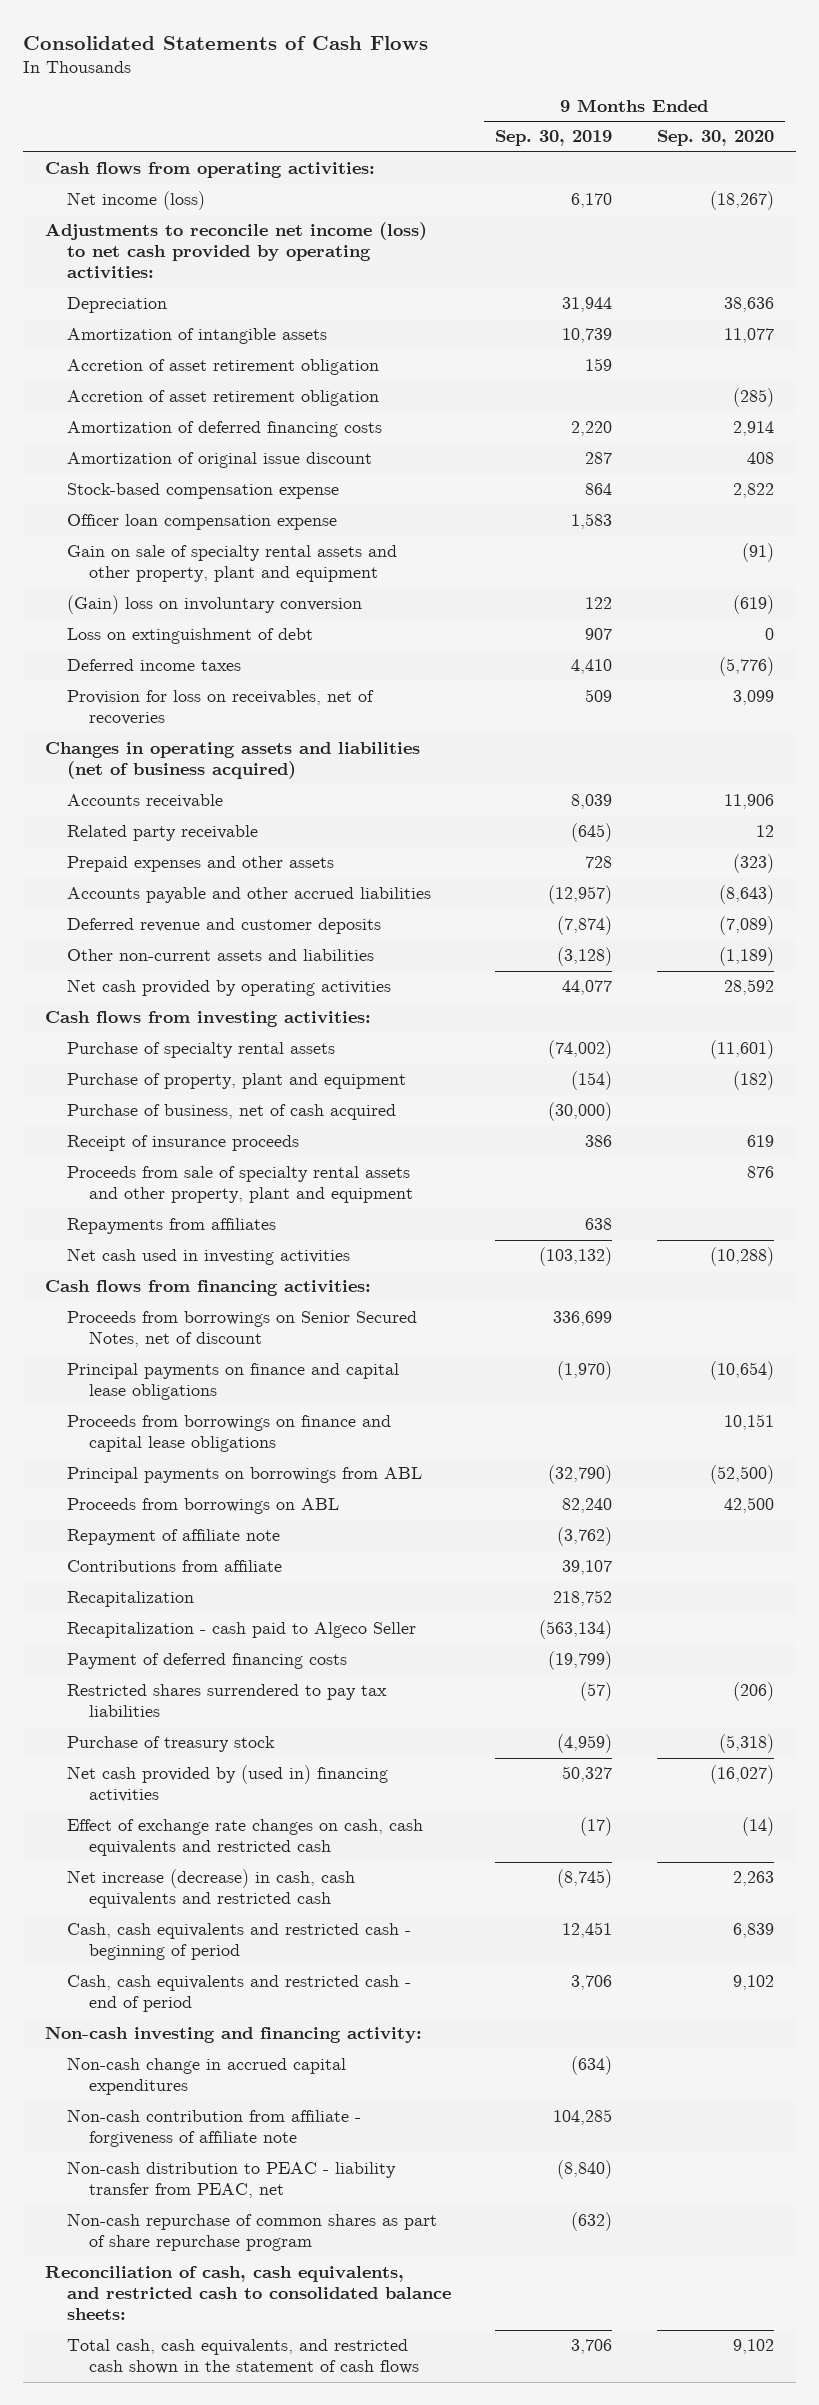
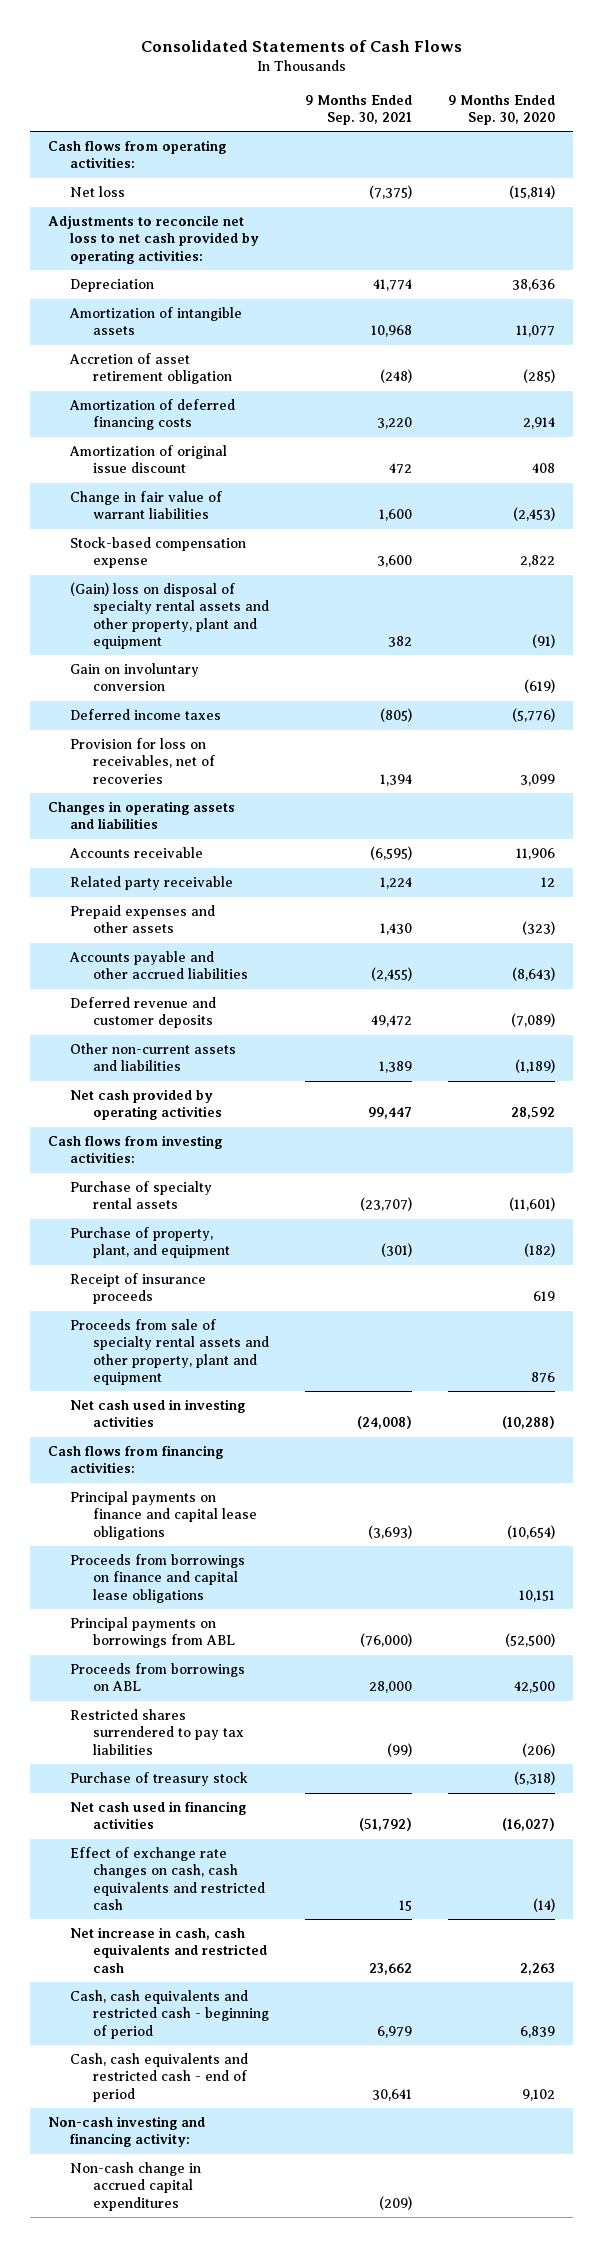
[495,130,613,147] Sep. 30, 2019 -> none
none -> [304,94,412,125] 9 Months Ended Sep. 30, 2021
[67,191,206,211] Net income (loss) -> [70,186,126,198] Net loss
[709,191,774,211] (18,267) -> [508,185,555,200] (15,814)
[44,222,427,280] Adjustments to reconcile net income (loss) to net cash provided by operating activities: -> [48,215,260,264] Adjustments to reconcile net loss to net cash provided by operating activities:
[67,359,380,376] Accretion of asset retirement obligation -> none
none -> [70,491,223,520] Change in fair value of warrant liabilities
[67,514,338,531] Officer loan compensation expense -> none
[67,628,314,645] Loss on extinguishment of debt -> none
[67,545,398,583] Gain on sale of specialty rental assets and other property, plant and equipment -> [70,582,269,650] (Gain) loss on disposal of specialty rental assets and other property, plant and equipment
[67,595,363,615] (Gain) loss on involuntary conversion -> [70,663,200,692] Gain on involuntary conversion
[44,742,420,780] Changes in operating assets and liabilities (net of business acquired) -> [48,801,236,830] Changes in operating assets and liabilities
[67,1104,397,1121] Purchase of business, net of cash acquired -> none
[67,1073,407,1090] Purchase of property, plant and equipment -> [70,1227,230,1259] Purchase of property, plant, and equipment
[67,1218,277,1235] Repayments from affiliates -> none
[67,1311,418,1348] Proceeds from borrowings on Senior Secured Notes, net of discount -> none
[67,1529,281,1546] Repayment of affiliate note -> none
[67,1560,283,1573] Contributions from affiliate -> none
[67,1591,195,1608] Recapitalization -> none
[67,1622,417,1639] Recapitalization - cash paid to Algeco Seller -> none
[67,1653,348,1670] Payment of deferred financing costs -> none
[67,1765,389,1803] Net cash provided by (used in) financing activities -> [70,1801,247,1830] Net cash used in financing activities
[67,1869,356,1909] Net increase (decrease) in cash, cash equivalents and restricted cash -> [70,1927,267,1973] Net increase in cash, cash equivalents and restricted cash
[67,2109,362,2148] Non-cash contribution from affiliate - forgiveness of affiliate note -> none
[67,2161,397,2199] Non-cash distribution to PEAC - liability transfer from PEAC, net -> none
[67,2213,438,2252] Non-cash repurchase of common shares as part of share repurchase program -> none
[44,2266,452,2321] Reconciliation of cash, cash equivalents, and restricted cash to consolidated balance sheets: -> none
[67,2339,420,2375] Total cash, cash equivalents, and restricted cash shown in the statement of cash flows -> none

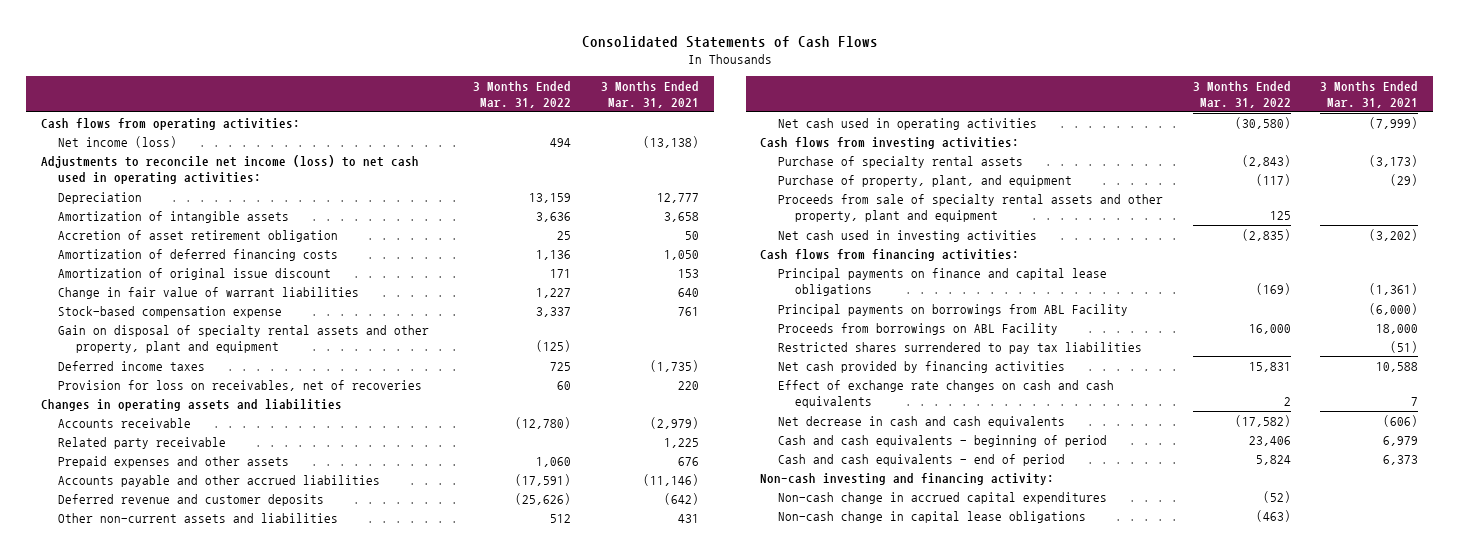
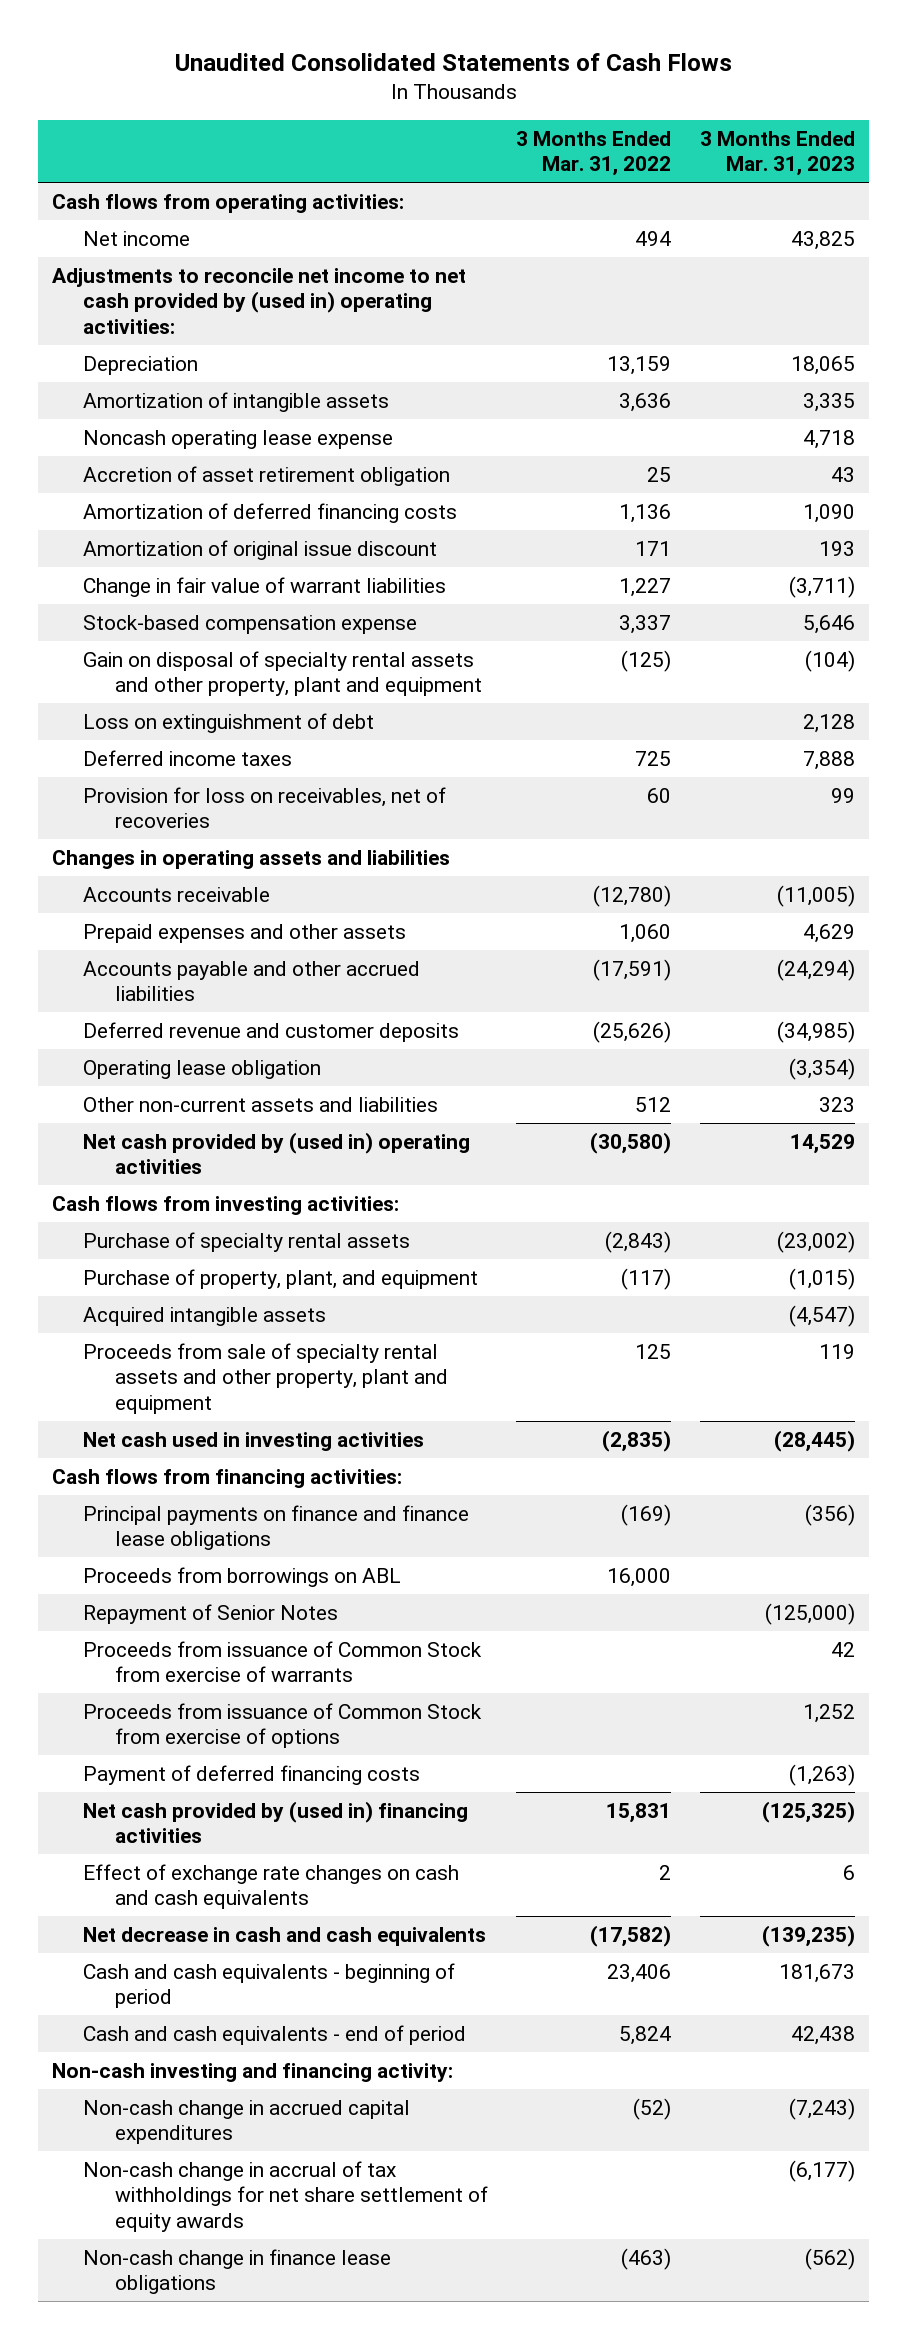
[581,35,878,48] Consolidated Statements of Cash Flows -> [174,52,732,71] Unaudited Consolidated Statements of Cash Flows
[600,80,699,109] 3 Months Ended Mar. 31, 2021 -> none
none -> [700,130,856,177] 3 Months Ended Mar. 31, 2023
[58,135,178,148] Net income (loss) -> [83,230,191,246] Net income
[40,154,419,185] Adjustments to reconcile net income (loss) to net cash used in operating activities: -> [52,267,467,334] Adjustments to reconcile net income to net cash provided by (used in) operating activities:
none -> [83,429,394,449] Noncash operating lease expense
none -> [83,712,375,733] Loss on extinguishment of debt
[58,436,227,449] Related party receivable -> none
none -> [83,1059,322,1079] Operating lease obligation
[777,117,1037,130] Net cash used in operating activities -> [83,1131,471,1175] Net cash provided by (used in) operating activities
none -> [83,1306,327,1326] Acquired intangible assets
[777,303,1128,316] Principal payments on borrowings from ABL Facility -> none
[777,341,1142,354] Restricted shares surrendered to pay tax liabilities -> none
[777,267,1107,297] Principal payments on finance and capital lease obligations -> [83,1504,470,1551] Principal payments on finance and finance lease obligations
[777,322,1058,335] Proceeds from borrowings on ABL Facility -> [83,1566,402,1587] Proceeds from borrowings on ABL
none -> [83,1603,339,1624] Repayment of Senior Notes
none -> [83,1640,483,1683] Proceeds from issuance of Common Stock from exercise of warrants
none -> [83,1702,483,1749] Proceeds from issuance of Common Stock from exercise of options
none -> [83,1764,421,1785] Payment of deferred financing costs
[777,360,1065,373] Net cash provided by financing activities -> [83,1800,469,1844] Net cash provided by (used in) financing activities
none -> [83,2160,488,2232] Non-cash change in accrual of tax withholdings for net share settlement of equity awards
[777,510,1086,523] Non-cash change in capital lease obligations -> [83,2248,392,2295] Non-cash change in finance lease obligations

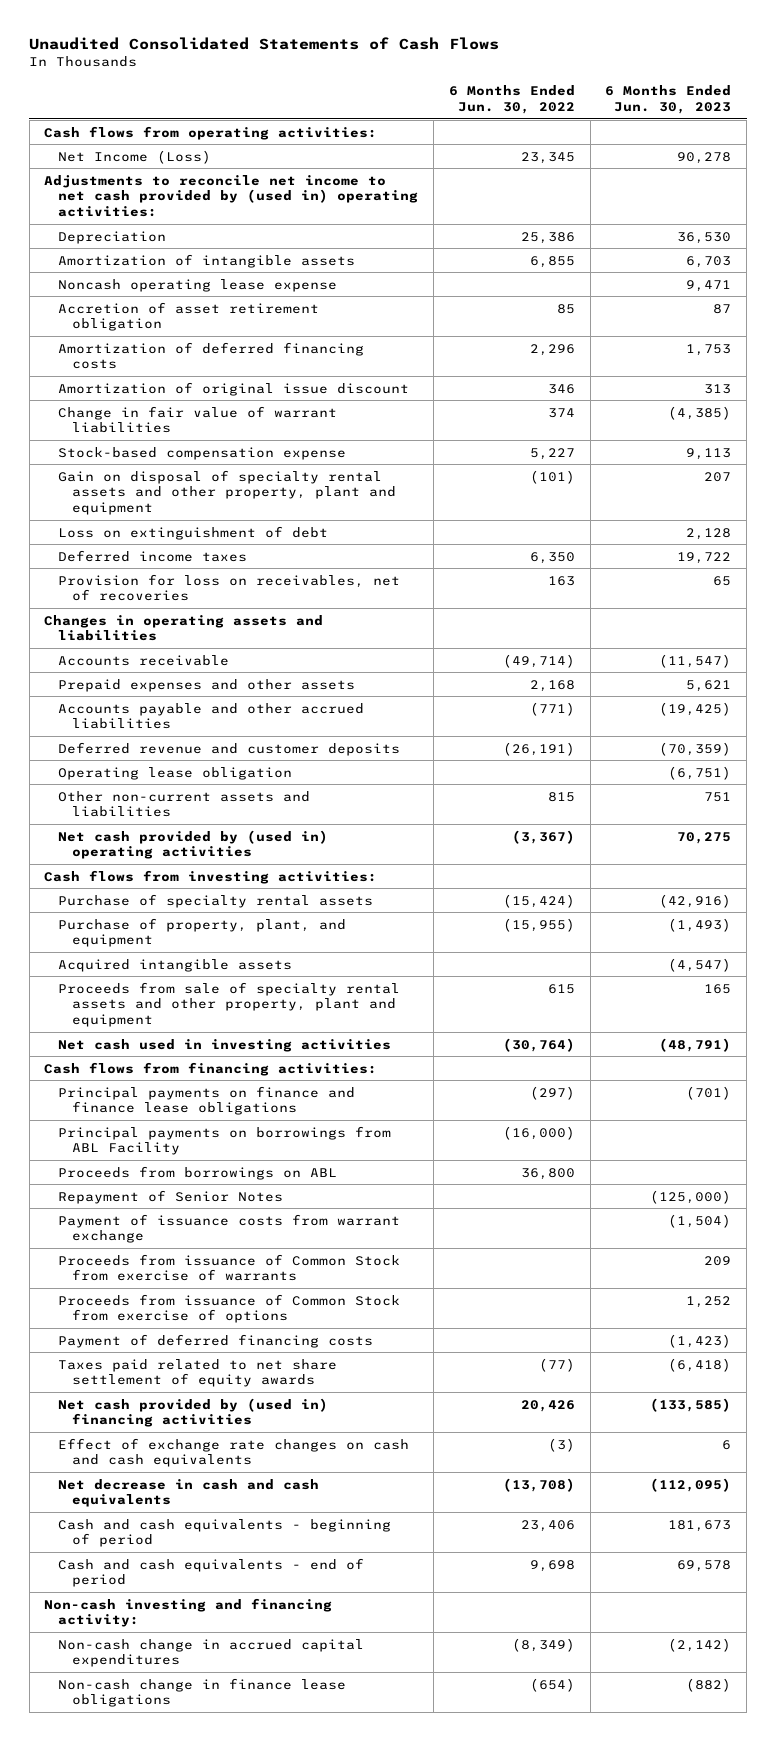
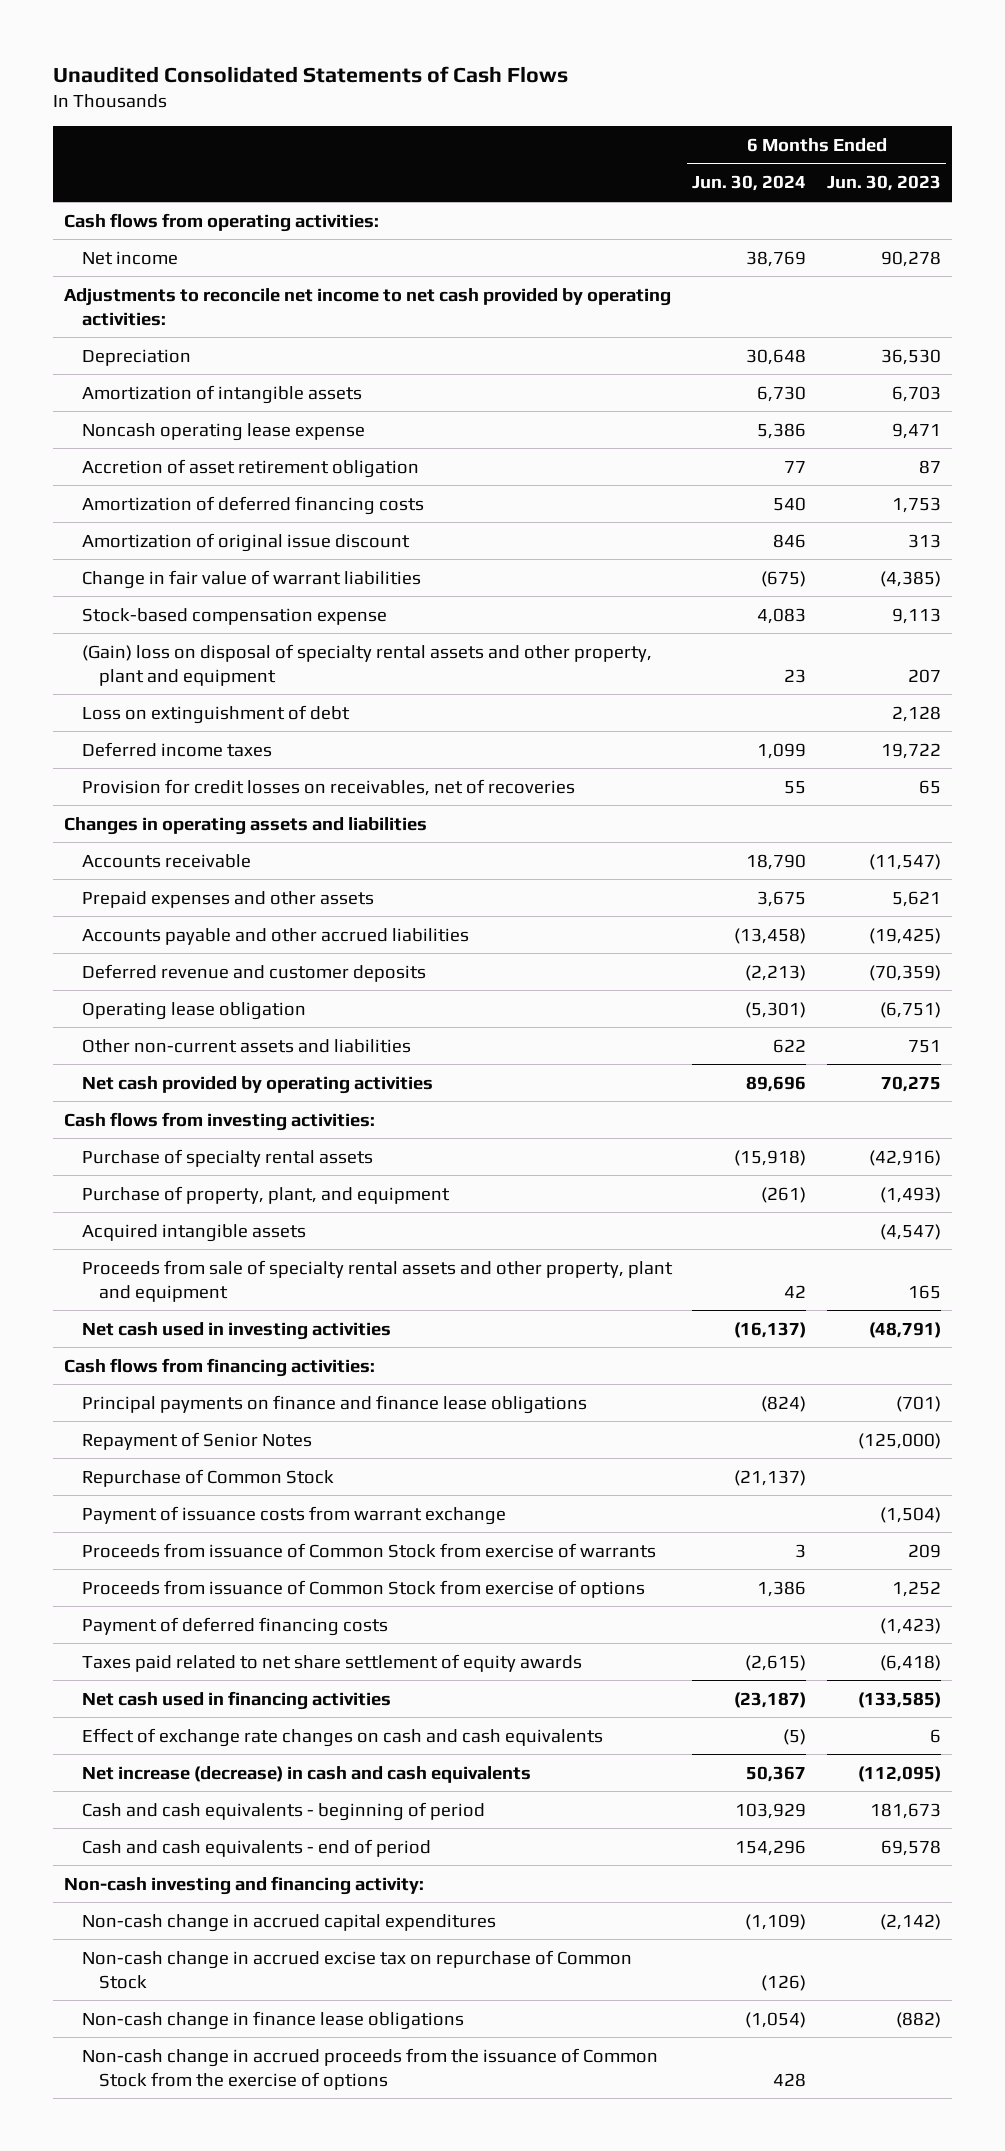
[448,85,575,115] 6 Months Ended Jun. 30, 2022 -> none
none -> [692,175,807,192] Jun. 30, 2024
[58,149,212,164] Net Income (Loss) -> [81,250,178,265] Net income
[44,174,419,218] Adjustments to reconcile net income to net cash provided by (used in) operating activities: -> [63,287,671,326] Adjustments to reconcile net income to net cash provided by operating activities:
[58,469,396,516] Gain on disposal of specialty rental assets and other property, plant and equipment -> [81,643,652,686] (Gain) loss on disposal of specialty rental assets and other property, plant and equipment
[58,573,401,602] Provision for loss on receivables, net of recoveries -> [81,778,575,796] Provision for credit losses on receivables, net of recoveries
[58,829,329,860] Net cash provided by (used in) operating activities -> [81,1075,433,1094] Net cash provided by operating activities
[58,1125,392,1156] Principal payments on borrowings from ABL Facility -> none
[58,1165,338,1180] Proceeds from borrowings on ABL -> none
none -> [81,1468,334,1487] Repurchase of Common Stock
[58,1397,329,1428] Net cash provided by (used in) financing activities -> [81,1690,391,1710] Net cash used in financing activities
[58,1478,320,1508] Net decrease in cash and cash equivalents -> [81,1765,531,1783] Net increase (decrease) in cash and cash equivalents
none -> [81,1949,632,1989] Non-cash change in accrued excise tax on repurchase of Common Stock
none -> [81,2047,658,2090] Non-cash change in accrued proceeds from the issuance of Common Stock from the exercise of options

